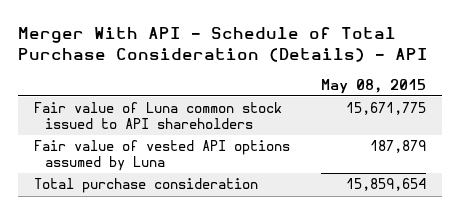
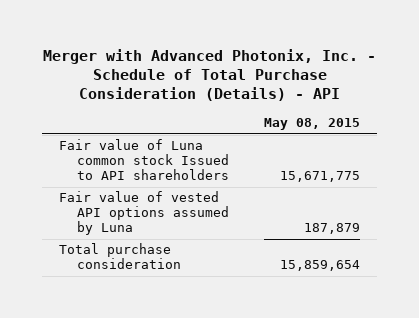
[18,26,429,62] Merger With API - Schedule of Total Purchase Consideration (Details) - API -> [42,48,376,102] Merger with Advanced Photonix, Inc. - Schedule of Total Purchase Consideration (Details) - API
[33,102,282,130] Fair value of Luna common stock issued to API shareholders -> [58,139,230,181] Fair value of Luna common stock Issued to API shareholders

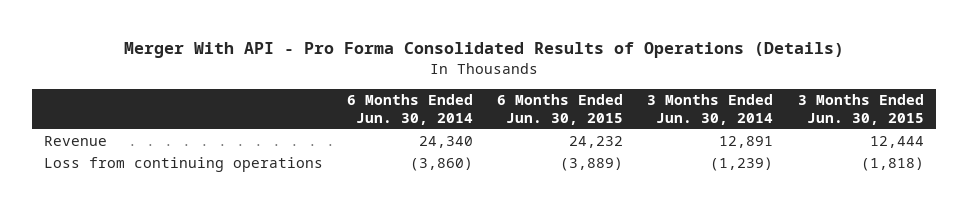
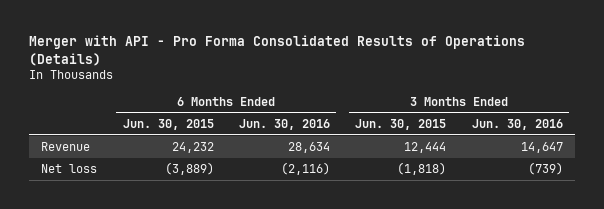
[123,42,844,59] Merger With API - Pro Forma Consolidated Results of Operations (Details) -> [28,35,525,67] Merger with API - Pro Forma Consolidated Results of Operations (Details)
[347,93,474,125] 6 Months Ended Jun. 30, 2014 -> none
[647,93,774,125] 3 Months Ended Jun. 30, 2014 -> none
none -> [239,118,331,130] Jun. 30, 2016
none -> [471,118,563,130] Jun. 30, 2016
[43,157,323,173] Loss from continuing operations -> [41,164,98,174] Net loss

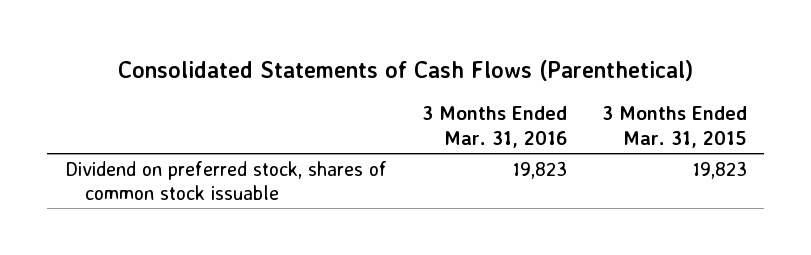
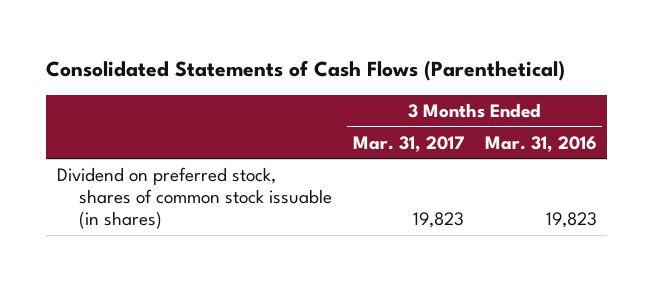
[601,106,747,149] 3 Months Ended Mar. 31, 2015 -> none
none -> [352,135,464,152] Mar. 31, 2017
[64,160,387,201] Dividend on preferred stock, shares of common stock issuable -> [56,167,332,230] Dividend on preferred stock, shares of common stock issuable (in shares)

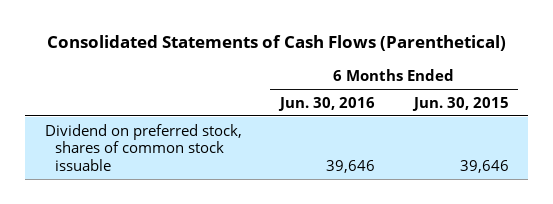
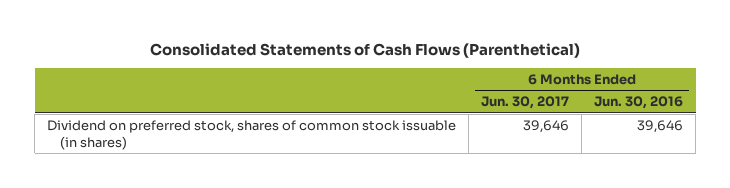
[411,96,509,111] Jun. 30, 2015 -> none
none -> [481,96,570,110] Jun. 30, 2017
[44,123,242,171] Dividend on preferred stock, shares of common stock issuable -> [47,119,457,150] Dividend on preferred stock, shares of common stock issuable (in shares)

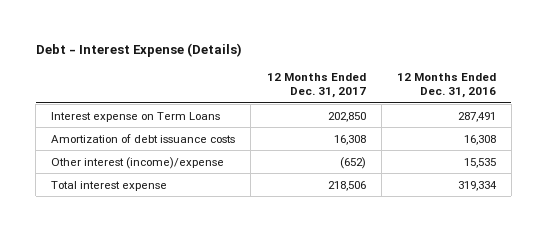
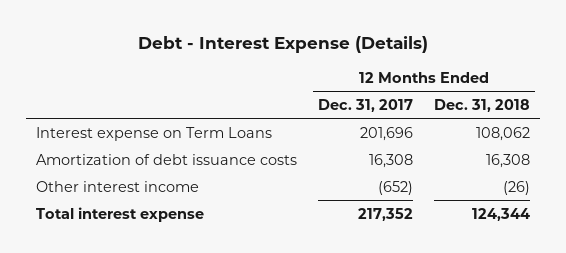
[396,72,496,99] 12 Months Ended Dec. 31, 2016 -> none
none -> [433,98,530,112] Dec. 31, 2018
[327,111,366,122] 202,850 -> [359,126,413,141] 201,696
[51,156,225,169] Other interest (income)/expense -> [36,180,200,192] Other interest income
[327,180,366,191] 218,506 -> [357,207,413,221] 217,352

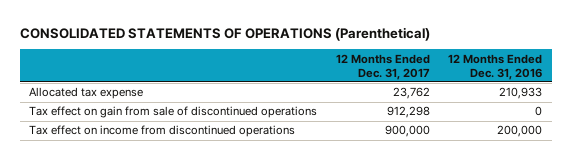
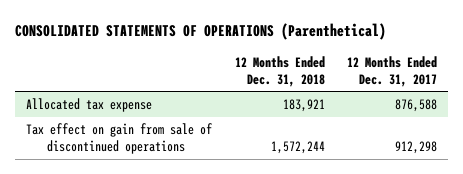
[448,53,543,80] 12 Months Ended Dec. 31, 2016 -> none
none -> [234,55,325,87] 12 Months Ended Dec. 31, 2018
[392,87,430,100] 23,762 -> [394,99,437,113] 876,588
[28,125,295,138] Tax effect on income from discontinued operations -> none

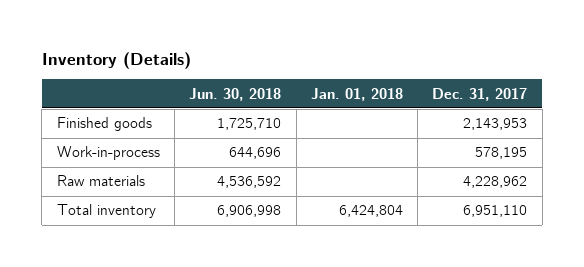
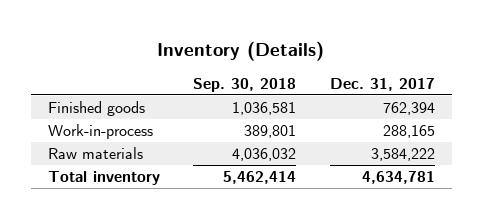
[189,87,282,101] Jun. 30, 2018 -> none
[310,87,403,101] Jan. 01, 2018 -> none
none -> [193,77,297,92] Sep. 30, 2018
[463,118,528,131] 2,143,953 -> [383,102,436,116] 762,394
[475,147,528,160] 578,195 -> [383,125,436,139] 288,165
[463,176,528,189] 4,228,962 -> [371,148,436,162] 3,584,222
[463,205,528,218] 6,951,110 -> [362,171,436,185] 4,634,781

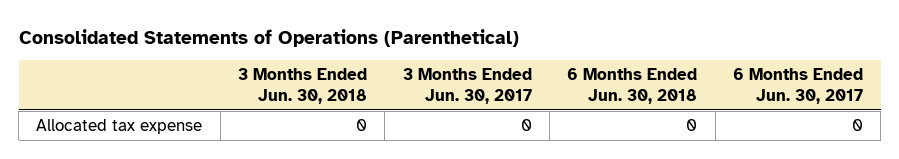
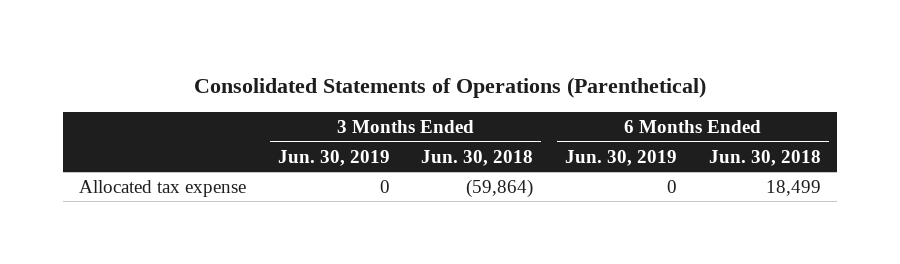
[402,68,532,104] 3 Months Ended Jun. 30, 2017 -> none
[732,68,863,104] 6 Months Ended Jun. 30, 2017 -> none
none -> [277,149,390,166] Jun. 30, 2019
none -> [565,149,678,166] Jun. 30, 2019
[356,118,368,131] 0 -> [466,178,534,198] (59,864)
[686,118,698,131] 0 -> [765,179,821,196] 18,499

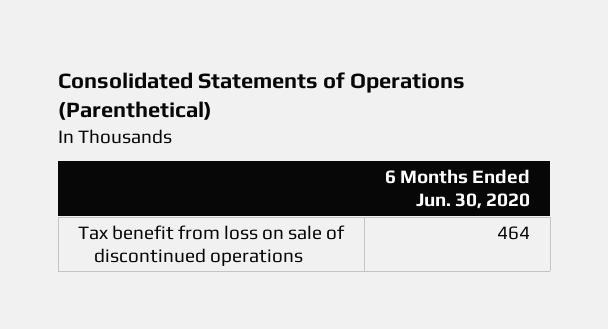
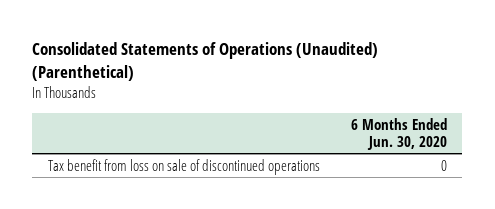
[58,71,466,120] Consolidated Statements of Operations (Parenthetical) -> [32,42,379,82] Consolidated Statements of Operations (Unaudited) (Parenthetical)
[496,225,530,240] 464 -> [440,159,447,171] 0

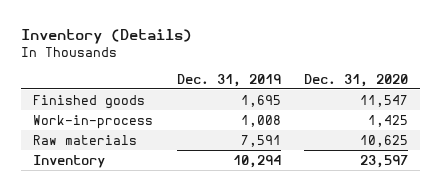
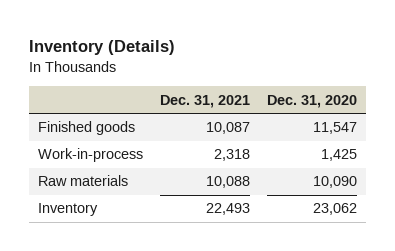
[176,73,281,87] Dec. 31, 2019 -> none
none -> [160,94,251,108] Dec. 31, 2021
[360,134,409,147] 10,625 -> [313,176,358,189] 10,090
[360,154,409,168] 23,597 -> [313,203,358,216] 23,062

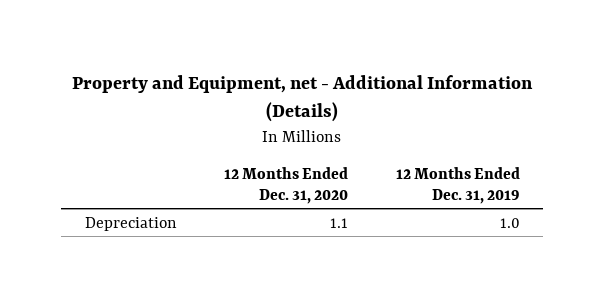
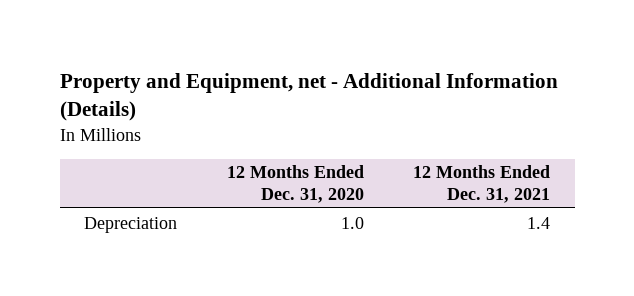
[395,166,520,204] 12 Months Ended Dec. 31, 2019 -> none
none -> [412,165,550,203] 12 Months Ended Dec. 31, 2021
[330,217,349,228] 1.1 -> [340,216,364,229] 1.0

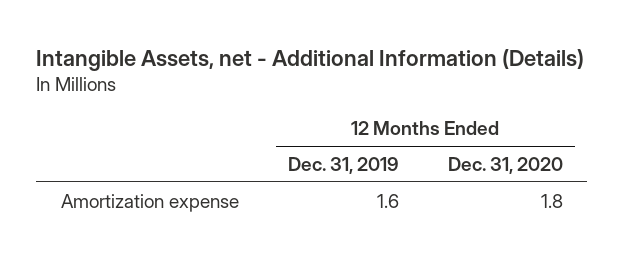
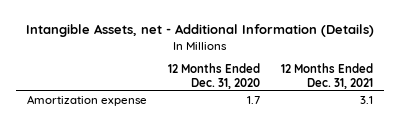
[287,156,399,174] Dec. 31, 2019 -> none
none -> [281,63,374,89] 12 Months Ended Dec. 31, 2021
[540,193,563,208] 1.8 -> [247,96,261,105] 1.7

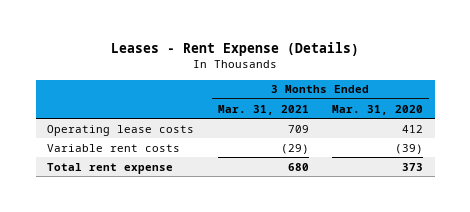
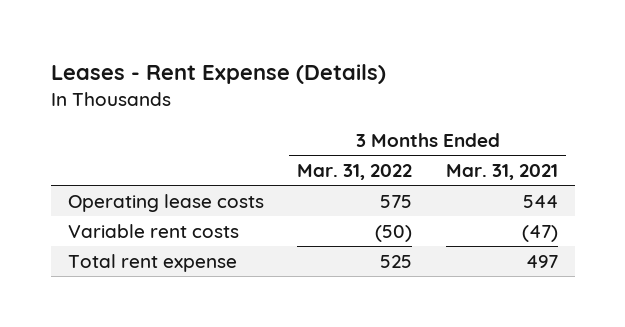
[332,104,424,115] Mar. 31, 2020 -> none
none -> [297,164,413,181] Mar. 31, 2022
[287,124,309,133] 709 -> [522,194,558,208] 544
[280,143,309,154] (29) -> [521,224,558,242] (47)
[287,162,309,171] 680 -> [525,254,558,268] 497

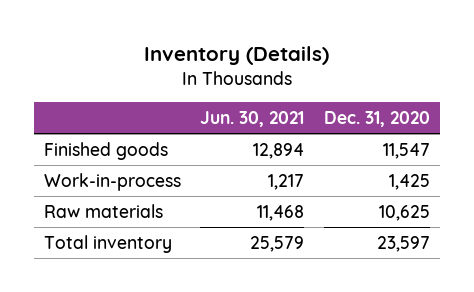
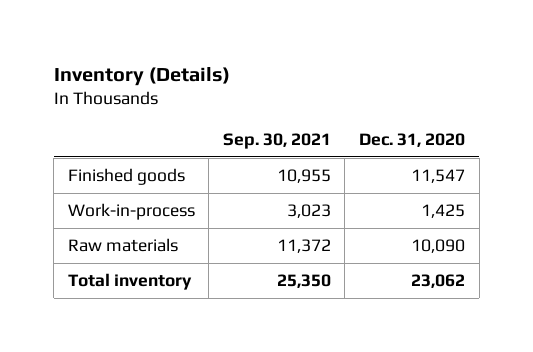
[200,111,305,128] Jun. 30, 2021 -> none
none -> [222,132,331,149] Sep. 30, 2021
[379,204,431,221] 10,625 -> [411,239,466,254] 10,090
[377,235,431,252] 23,597 -> [411,274,466,289] 23,062

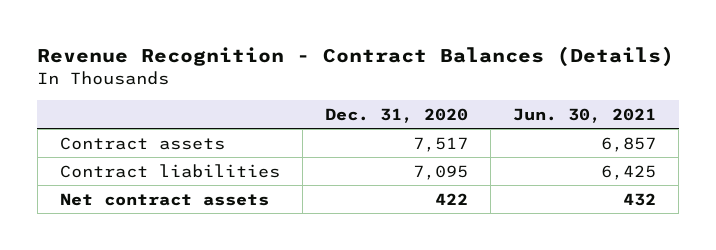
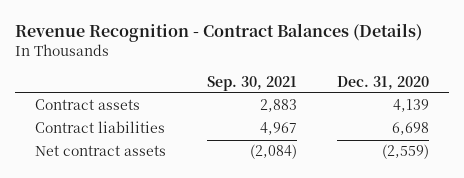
[513,108,657,124] Jun. 30, 2021 -> none
none -> [206,75,297,91] Sep. 30, 2021
[413,136,469,152] 7,517 -> [392,99,429,113] 4,139
[413,164,469,180] 7,095 -> [391,122,429,136] 6,698
[435,192,469,205] 422 -> [381,144,429,160] (2,559)

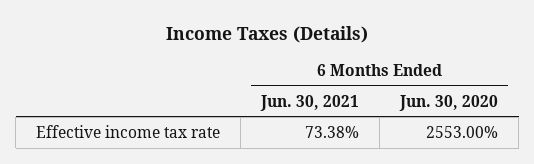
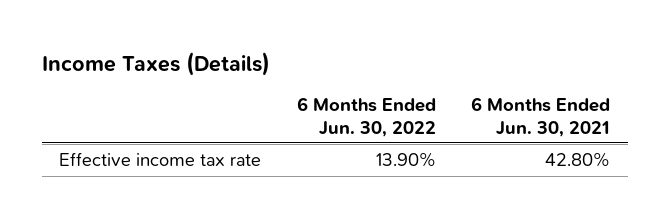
[399,94,499,111] Jun. 30, 2020 -> none
none -> [296,97,436,137] 6 Months Ended Jun. 30, 2022
[305,125,360,138] 73.38% -> [545,152,611,168] 42.80%

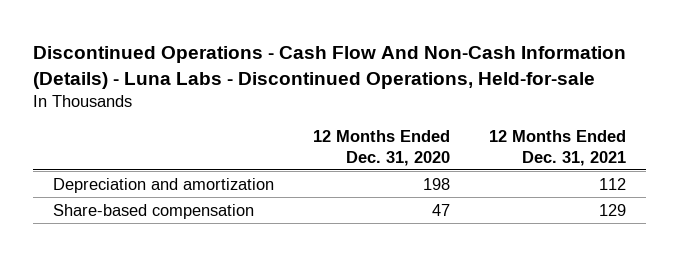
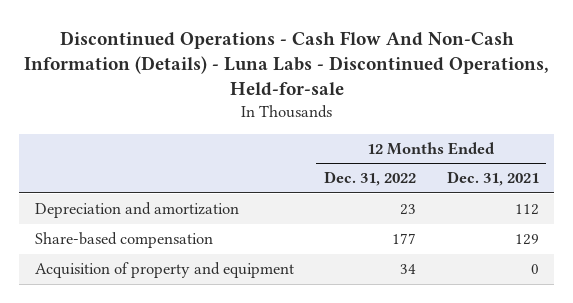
[313,130,451,166] 12 Months Ended Dec. 31, 2020 -> none
none -> [324,171,417,187] Dec. 31, 2022
none -> [34,262,294,279] Acquisition of property and equipment

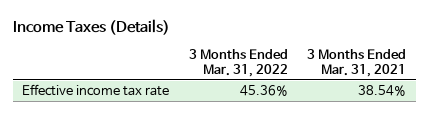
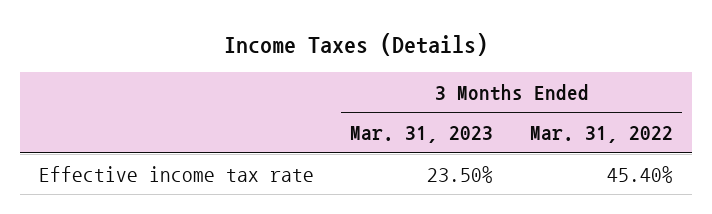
[307,49,407,78] 3 Months Ended Mar. 31, 2021 -> none
none -> [350,126,494,144] Mar. 31, 2023
[239,85,288,97] 45.36% -> [607,165,674,183] 45.40%

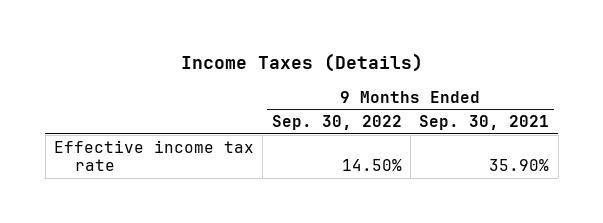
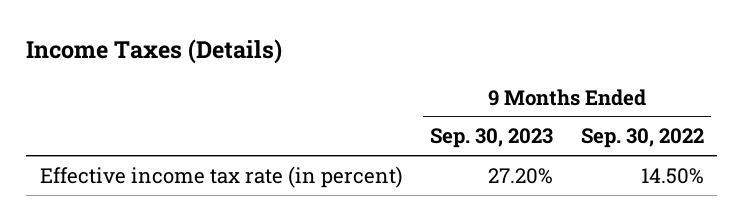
[419,115,550,131] Sep. 30, 2021 -> none
none -> [430,128,554,149] Sep. 30, 2023
[53,139,254,172] Effective income tax rate -> [39,165,403,188] Effective income tax rate (in percent)

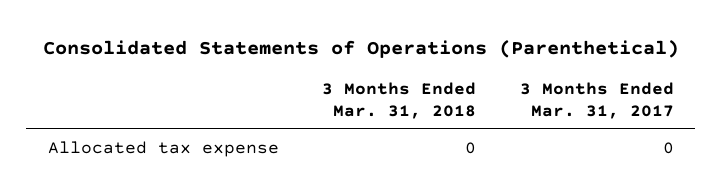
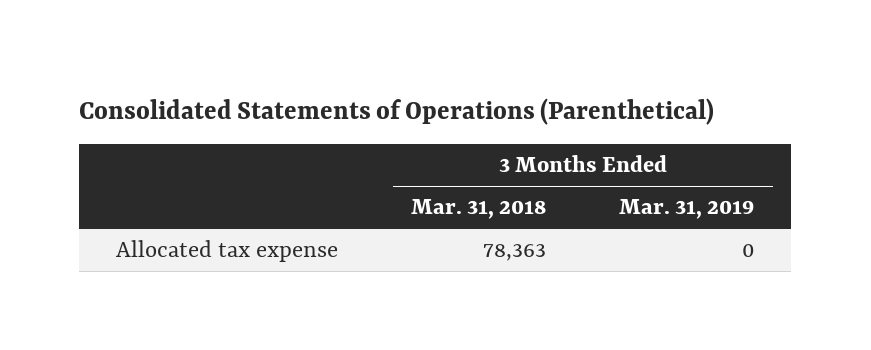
[519,82,674,120] 3 Months Ended Mar. 31, 2017 -> none
none -> [619,199,755,220] Mar. 31, 2019
[465,141,477,154] 0 -> [483,244,547,262] 78,363

